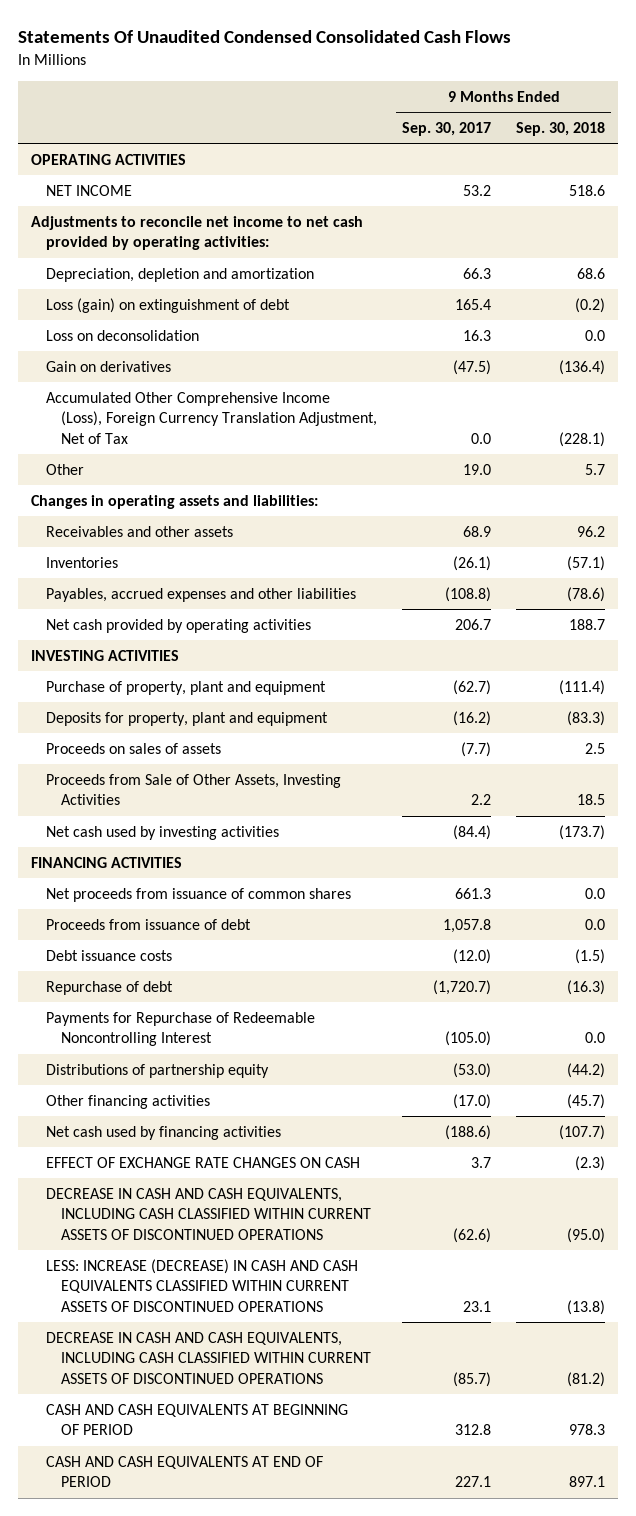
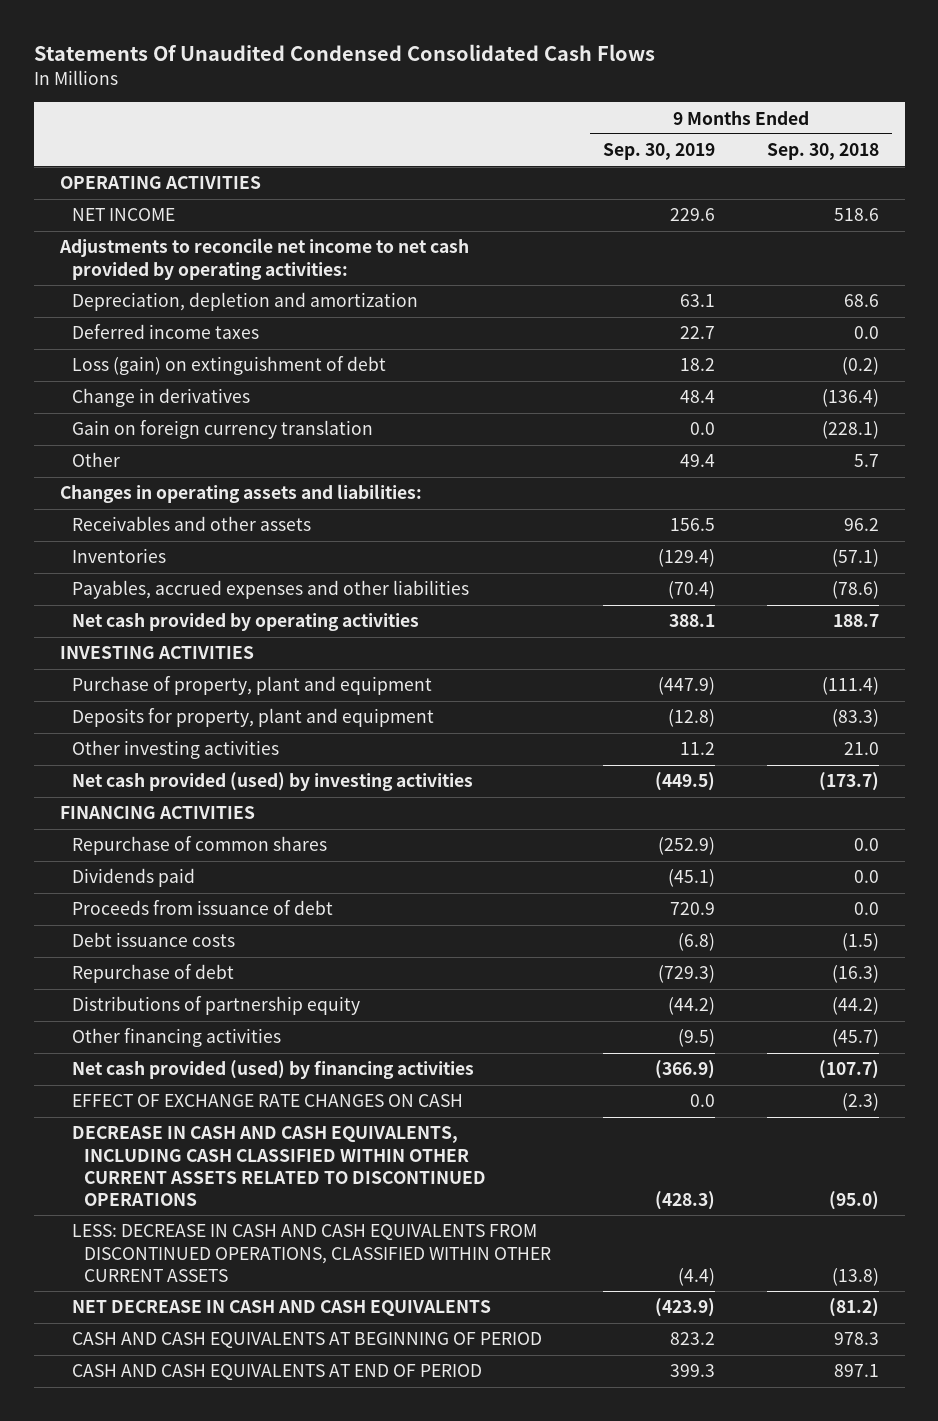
[402,121,492,136] Sep. 30, 2017 -> none
none -> [603,143,716,161] Sep. 30, 2019
none -> [71,324,259,340] Deferred income taxes
[45,329,199,341] Loss on deconsolidation -> none
[45,360,171,372] Gain on derivatives -> [71,388,250,408] Change in derivatives
[45,391,377,444] Accumulated Other Comprehensive Income (Loss), Foreign Currency Translation Adjustment, Net of Tax -> [71,420,373,440] Gain on foreign currency translation
[45,742,221,754] Proceeds on sales of assets -> none
[45,773,341,806] Proceeds from Sale of Other Assets, Investing Activities -> none
none -> [71,740,279,760] Other investing activities
[45,825,279,840] Net cash used by investing activities -> [71,772,473,792] Net cash provided (used) by investing activities
[45,887,351,902] Net proceeds from issuance of common shares -> none
none -> [71,836,327,856] Repurchase of common shares
none -> [71,868,195,888] Dividends paid
[45,1011,315,1047] Payments for Repurchase of Redeemable Noncontrolling Interest -> none
[45,1125,281,1140] Net cash used by financing activities -> [71,1060,474,1080] Net cash provided (used) by financing activities
[45,1187,371,1240] DECREASE IN CASH AND CASH EQUIVALENTS, INCLUDING CASH CLASSIFIED WITHIN CURRENT ASSETS OF DISCONTINUED OPERATIONS -> [71,1126,487,1207] DECREASE IN CASH AND CASH EQUIVALENTS, INCLUDING CASH CLASSIFIED WITHIN OTHER CURRENT ASSETS RELATED TO DISCONTINUED OPERATIONS
[45,1258,358,1312] LESS: INCREASE (DECREASE) IN CASH AND CASH EQUIVALENTS CLASSIFIED WITHIN CURRENT ASSETS OF DISCONTINUED OPERATIONS -> [71,1224,552,1282] LESS: DECREASE IN CASH AND CASH EQUIVALENTS FROM DISCONTINUED OPERATIONS, CLASSIFIED WITHIN OTHER CURRENT ASSETS
[45,1331,371,1384] DECREASE IN CASH AND CASH EQUIVALENTS, INCLUDING CASH CLASSIFIED WITHIN CURRENT ASSETS OF DISCONTINUED OPERATIONS -> [71,1300,491,1318] NET DECREASE IN CASH AND CASH EQUIVALENTS

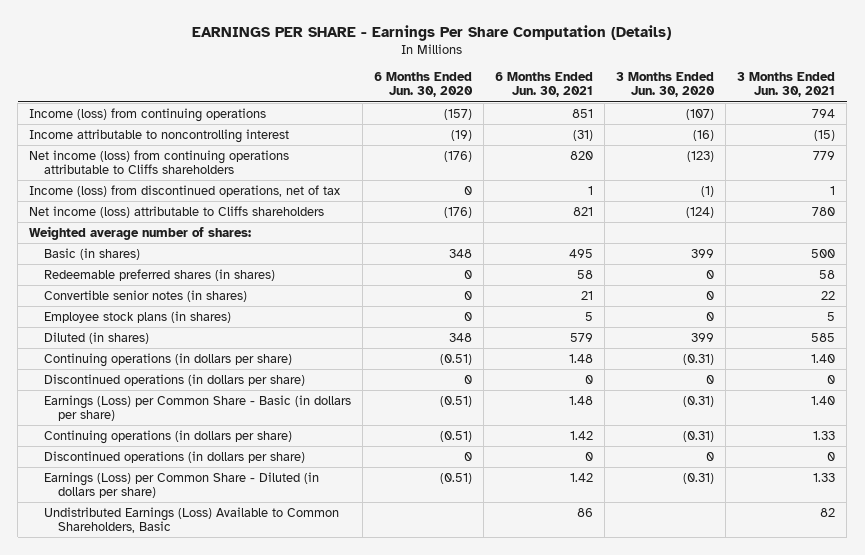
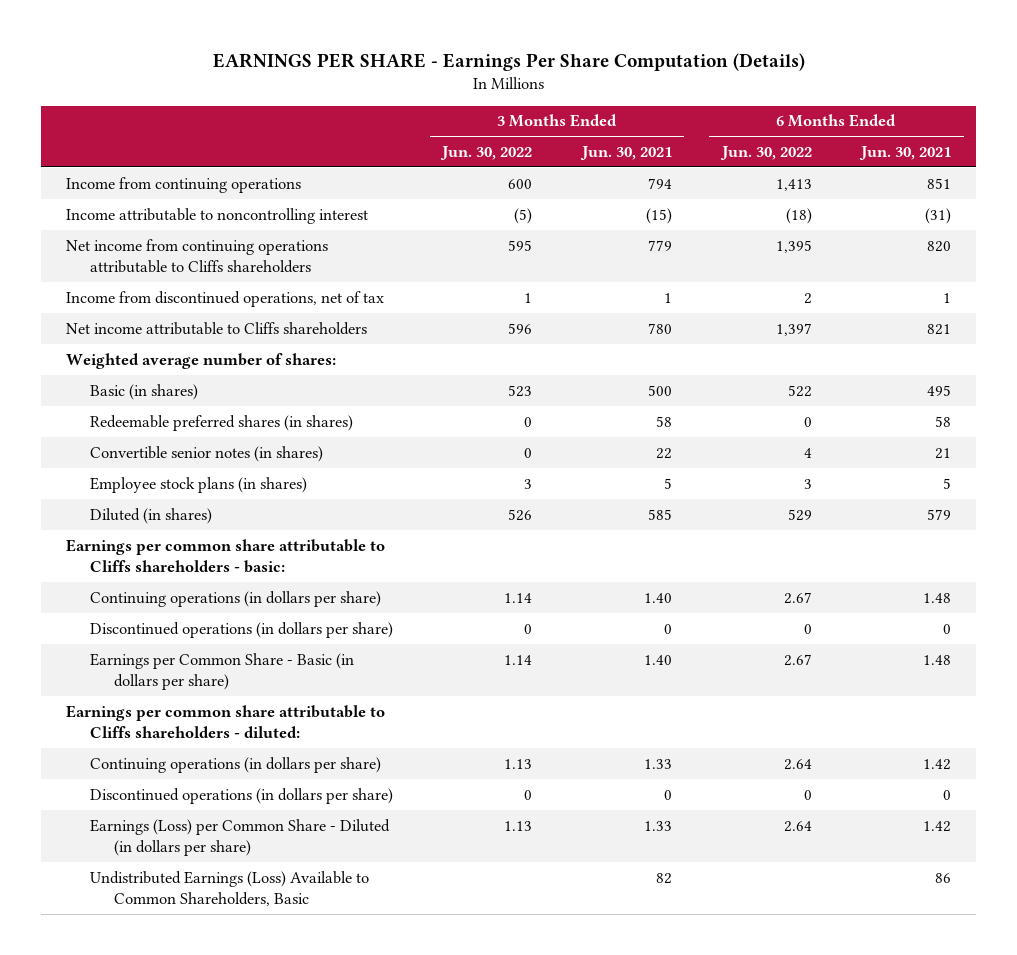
[373,71,473,98] 6 Months Ended Jun. 30, 2020 -> none
[616,71,716,98] 3 Months Ended Jun. 30, 2020 -> none
none -> [440,145,533,160] Jun. 30, 2022
none -> [719,145,812,160] Jun. 30, 2022
[29,107,267,122] Income (loss) from continuing operations -> [65,176,301,193] Income from continuing operations
[29,149,290,175] Net income (loss) from continuing operations attributable to Cliffs shareholders -> [65,238,328,273] Net income from continuing operations attributable to Cliffs shareholders
[29,184,341,197] Income (loss) from discontinued operations, net of tax -> [65,290,384,307] Income from discontinued operations, net of tax
[29,205,325,218] Net income (loss) attributable to Cliffs shareholders -> [65,321,367,335] Net income attributable to Cliffs shareholders
none -> [65,538,385,573] Earnings per common share attributable to Cliffs shareholders - basic:
[43,394,351,422] Earnings (Loss) per Common Share - Basic (in dollars per share) -> [89,652,354,690] Earnings per Common Share - Basic (in dollars per share)
none -> [65,704,385,738] Earnings per common share attributable to Cliffs shareholders - diluted:

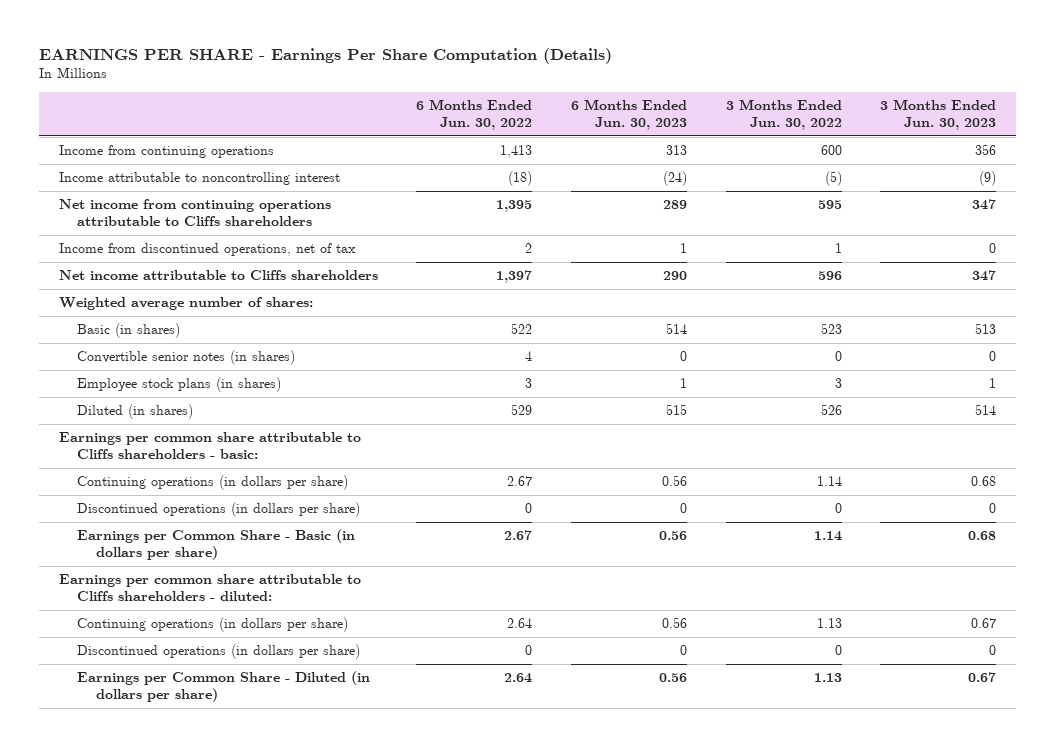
[579,145,672,160] Jun. 30, 2021 -> none
[859,145,952,160] Jun. 30, 2021 -> none
none -> [570,99,687,131] 6 Months Ended Jun. 30, 2023
none -> [880,99,997,131] 3 Months Ended Jun. 30, 2023
[89,414,353,431] Redeemable preferred shares (in shares) -> none
[89,870,369,906] Undistributed Earnings (Loss) Available to Common Shareholders, Basic -> none
[89,818,390,856] Earnings (Loss) per Common Share - Diluted (in dollars per share) -> [77,671,371,703] Earnings per Common Share - Diluted (in dollars per share)

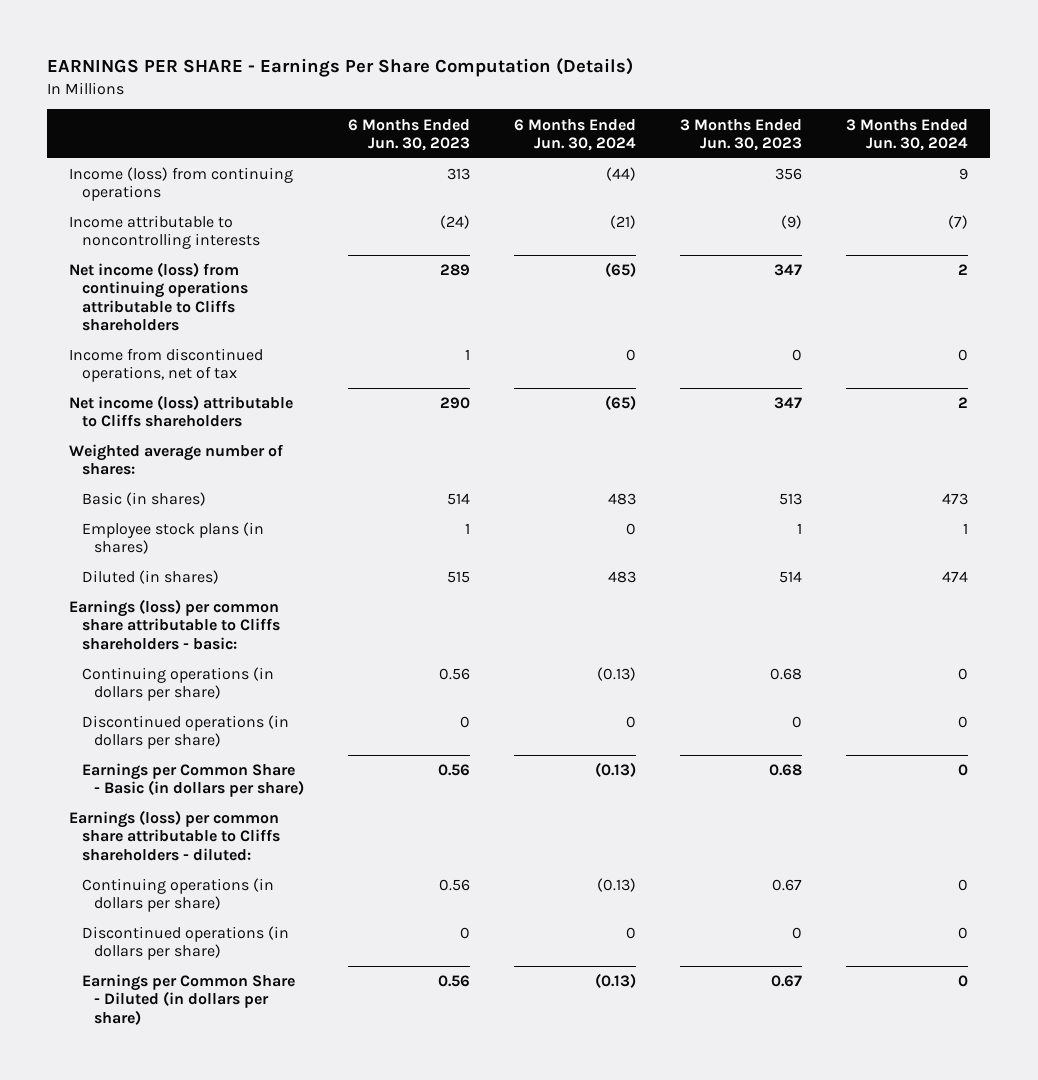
[416,99,533,131] 6 Months Ended Jun. 30, 2022 -> none
[725,99,842,131] 3 Months Ended Jun. 30, 2022 -> none
none -> [514,118,637,151] 6 Months Ended Jun. 30, 2024
none -> [846,118,969,151] 3 Months Ended Jun. 30, 2024
[58,145,274,159] Income from continuing operations -> [69,167,294,202] Income (loss) from continuing operations
[58,172,340,186] Income attributable to noncontrolling interest -> [69,215,260,250] Income attributable to noncontrolling interests
[58,199,331,227] Net income from continuing operations attributable to Cliffs shareholders -> [69,262,248,332] Net income (loss) from continuing operations attributable to Cliffs shareholders
[58,270,378,281] Net income attributable to Cliffs shareholders -> [69,395,294,428] Net income (loss) attributable to Cliffs shareholders
[77,350,296,366] Convertible senior notes (in shares) -> none
[58,432,361,460] Earnings per common share attributable to Cliffs shareholders - basic: -> [69,599,280,650] Earnings (loss) per common share attributable to Cliffs shareholders - basic:
[58,574,361,602] Earnings per common share attributable to Cliffs shareholders - diluted: -> [69,810,280,861] Earnings (loss) per common share attributable to Cliffs shareholders - diluted:

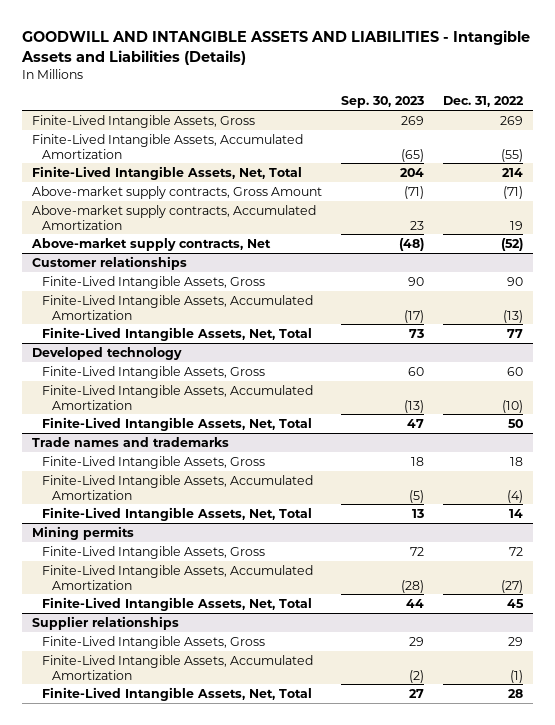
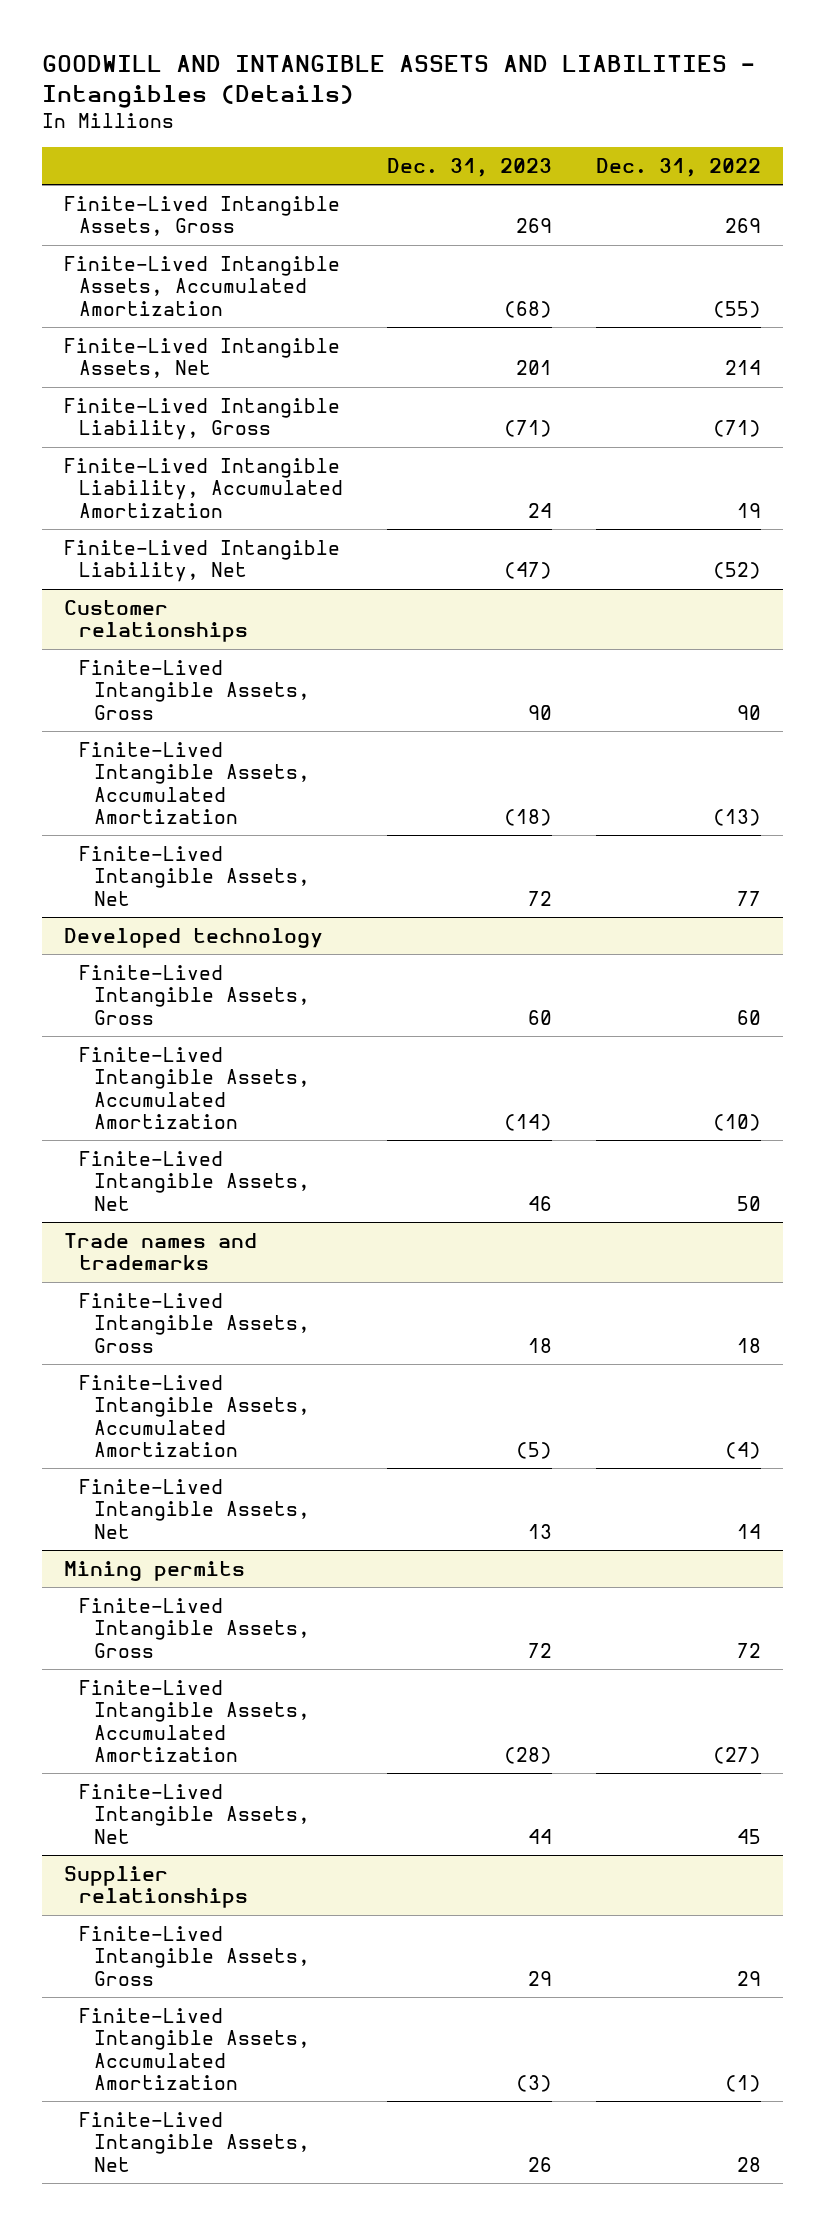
[21,30,531,65] GOODWILL AND INTANGIBLE ASSETS AND LIABILITIES - Intangible Assets and Liabilities (Details) -> [41,54,755,108] GOODWILL AND INTANGIBLE ASSETS AND LIABILITIES - Intangibles (Details)
[341,96,425,109] Sep. 30, 2023 -> none
none -> [386,157,552,177] Dec. 31, 2023
[31,165,302,180] Finite-Lived Intangible Assets, Net, Total -> [63,338,340,379] Finite-Lived Intangible Assets, Net
[31,185,322,199] Above-market supply contracts, Gross Amount -> [63,398,340,441] Finite-Lived Intangible Liability, Gross
[31,204,316,230] Above-market supply contracts, Accumulated Amortization -> [63,458,343,518] Finite-Lived Intangible Liability, Accumulated Amortization
[30,237,271,251] Above-market supply contracts, Net -> [63,540,340,583] Finite-Lived Intangible Liability, Net
[41,326,312,341] Finite-Lived Intangible Assets, Net, Total -> [78,846,310,906] Finite-Lived Intangible Assets, Net
[41,416,312,431] Finite-Lived Intangible Assets, Net, Total -> [78,1151,310,1211] Finite-Lived Intangible Assets, Net
[41,506,312,521] Finite-Lived Intangible Assets, Net, Total -> [78,1479,310,1539] Finite-Lived Intangible Assets, Net
[41,596,312,611] Finite-Lived Intangible Assets, Net, Total -> [78,1784,310,1844] Finite-Lived Intangible Assets, Net
[41,686,312,701] Finite-Lived Intangible Assets, Net, Total -> [78,2112,310,2172] Finite-Lived Intangible Assets, Net

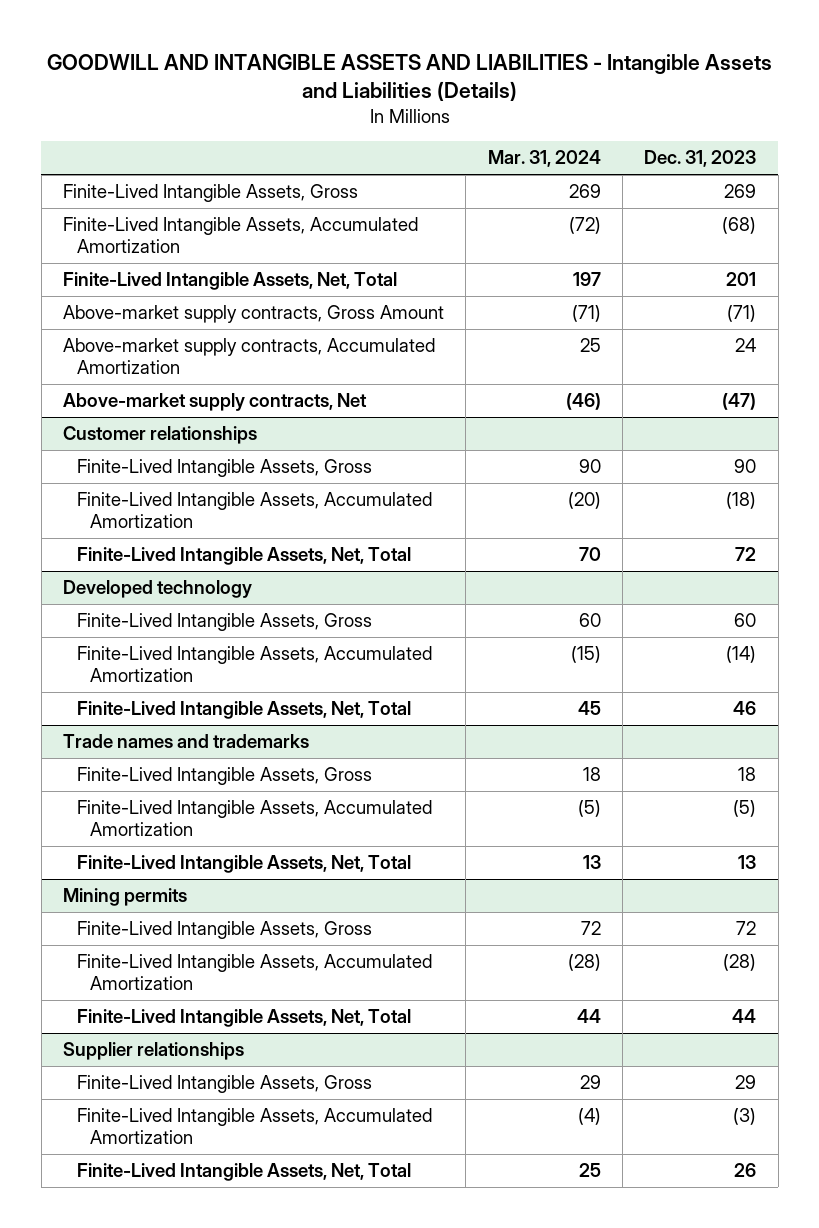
[41,54,755,108] GOODWILL AND INTANGIBLE ASSETS AND LIABILITIES - Intangibles (Details) -> [46,53,772,102] GOODWILL AND INTANGIBLE ASSETS AND LIABILITIES - Intangible Assets and Liabilities (Details)
[595,157,761,177] Dec. 31, 2022 -> none
none -> [487,150,601,168] Mar. 31, 2024
[63,338,340,379] Finite-Lived Intangible Assets, Net -> [62,272,397,291] Finite-Lived Intangible Assets, Net, Total
[63,398,340,441] Finite-Lived Intangible Liability, Gross -> [62,305,444,324] Above-market supply contracts, Gross Amount
[63,458,343,518] Finite-Lived Intangible Liability, Accumulated Amortization -> [62,338,435,374] Above-market supply contracts, Accumulated Amortization
[63,540,340,583] Finite-Lived Intangible Liability, Net -> [62,393,367,412] Above-market supply contracts, Net
[78,846,310,906] Finite-Lived Intangible Assets, Net -> [76,547,411,566] Finite-Lived Intangible Assets, Net, Total
[78,1151,310,1211] Finite-Lived Intangible Assets, Net -> [76,701,411,720] Finite-Lived Intangible Assets, Net, Total
[78,1479,310,1539] Finite-Lived Intangible Assets, Net -> [76,855,411,874] Finite-Lived Intangible Assets, Net, Total
[78,1784,310,1844] Finite-Lived Intangible Assets, Net -> [76,1009,411,1028] Finite-Lived Intangible Assets, Net, Total
[78,2112,310,2172] Finite-Lived Intangible Assets, Net -> [76,1163,411,1182] Finite-Lived Intangible Assets, Net, Total

